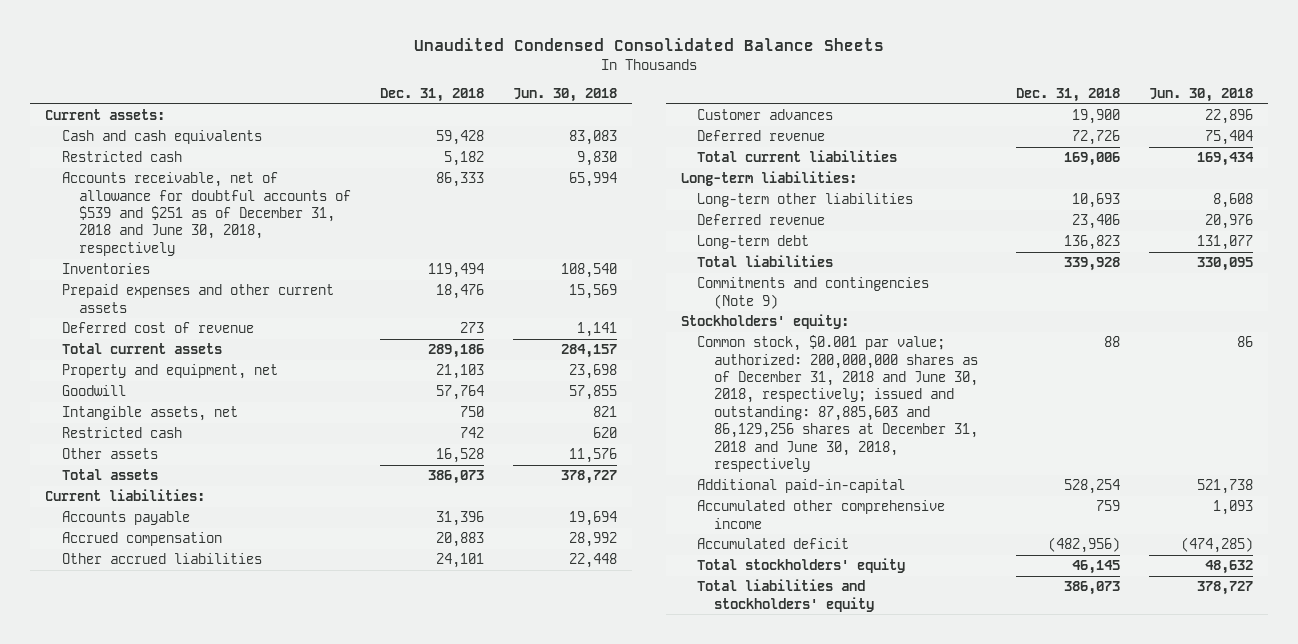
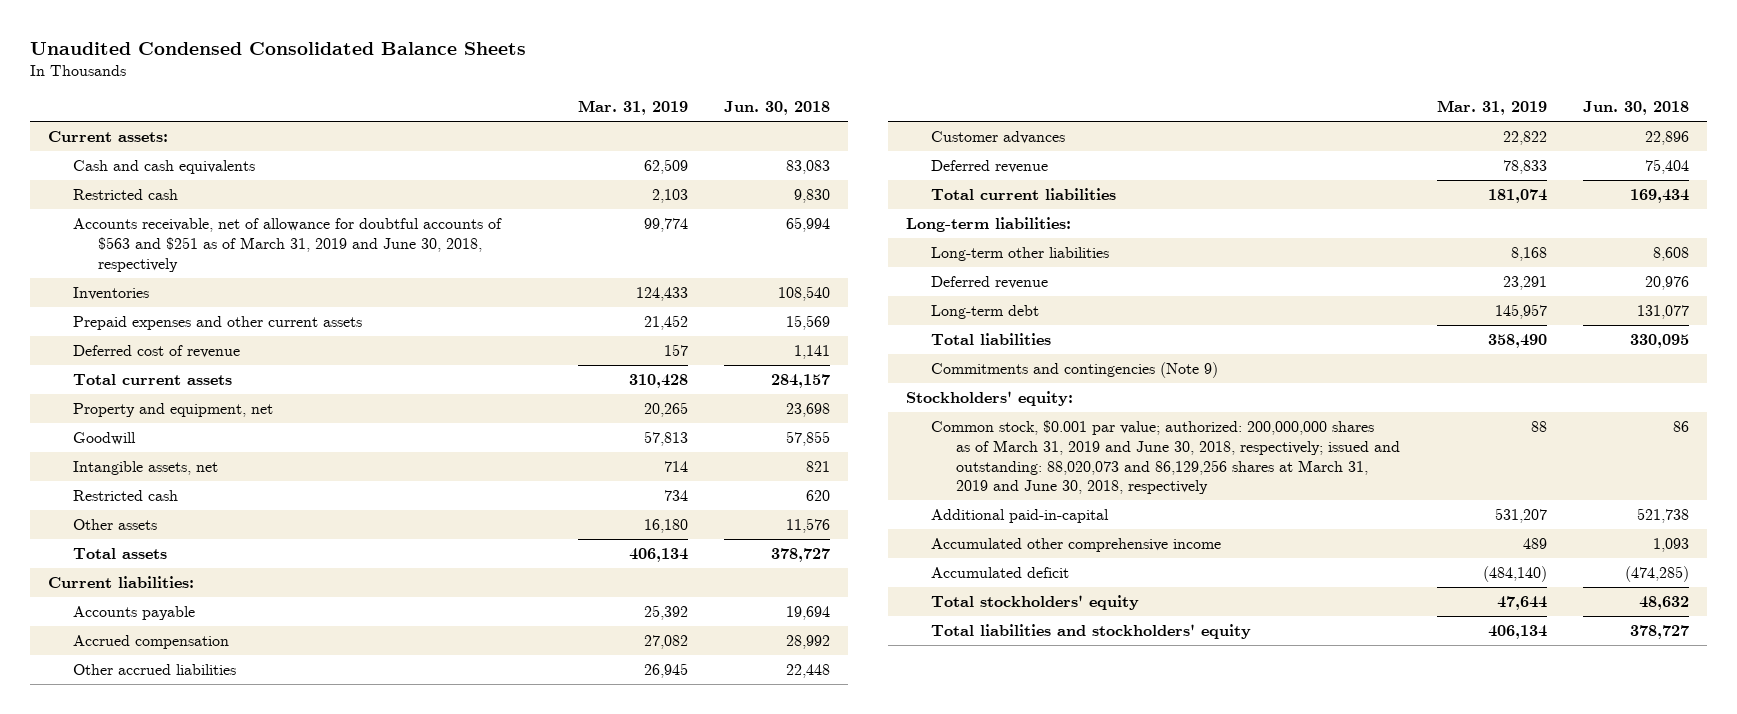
[380,88,485,103] Dec. 31, 2018 -> none
none -> [578,100,689,116] Mar. 31, 2019
[61,172,351,256] Accounts receivable, net of allowance for doubtful accounts of $539 and $251 as of December 31, 2018 and June 30, 2018, respectively -> [72,218,502,272] Accounts receivable, net of allowance for doubtful accounts of $563 and $251 as of March 31, 2019 and June 30, 2018, respectively
[697,335,979,473] Common stock, $0.001 par value; authorized: 200,000,000 shares as of December 31, 2018 and June 30, 2018, respectively; issued and outstanding: 87,885,603 and 86,129,256 shares at December 31, 2018 and June 30, 2018, respectively -> [931,420,1401,495] Common stock, $0.001 par value; authorized: 200,000,000 shares as of March 31, 2019 and June 30, 2018, respectively; issued and outstanding: 88,020,073 and 86,129,256 shares at March 31, 2019 and June 30, 2018, respectively

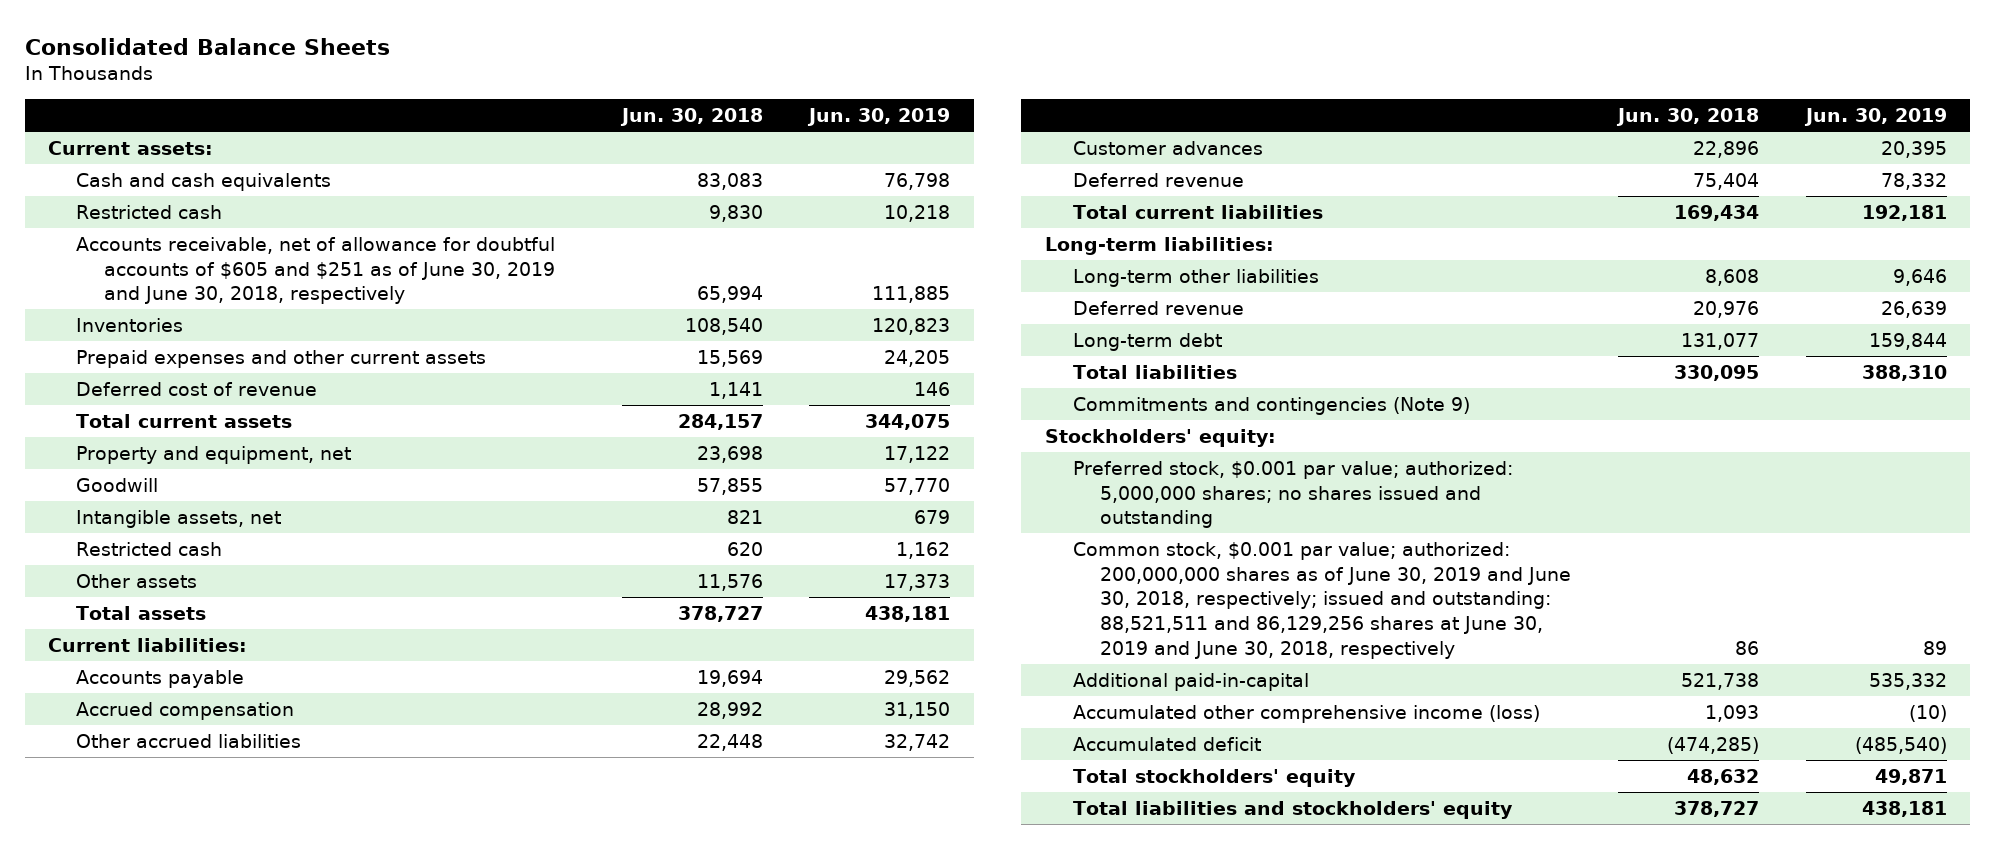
[29,41,526,55] Unaudited Condensed Consolidated Balance Sheets -> [24,37,390,55] Consolidated Balance Sheets
[578,100,689,116] Mar. 31, 2019 -> none
none -> [807,108,951,127] Jun. 30, 2019
[72,218,502,272] Accounts receivable, net of allowance for doubtful accounts of $563 and $251 as of March 31, 2019 and June 30, 2018, respectively -> [76,236,556,305] Accounts receivable, net of allowance for doubtful accounts of $605 and $251 as of June 30, 2019 and June 30, 2018, respectively
none -> [1072,460,1513,529] Preferred stock, $0.001 par value; authorized: 5,000,000 shares; no shares issued and outstanding
[931,420,1401,495] Common stock, $0.001 par value; authorized: 200,000,000 shares as of March 31, 2019 and June 30, 2018, respectively; issued and outstanding: 88,020,073 and 86,129,256 shares at March 31, 2019 and June 30, 2018, respectively -> [1072,541,1572,660] Common stock, $0.001 par value; authorized: 200,000,000 shares as of June 30, 2019 and June 30, 2018, respectively; issued and outstanding: 88,521,511 and 86,129,256 shares at June 30, 2019 and June 30, 2018, respectively
[931,538,1222,553] Accumulated other comprehensive income -> [1072,704,1540,723] Accumulated other comprehensive income (loss)

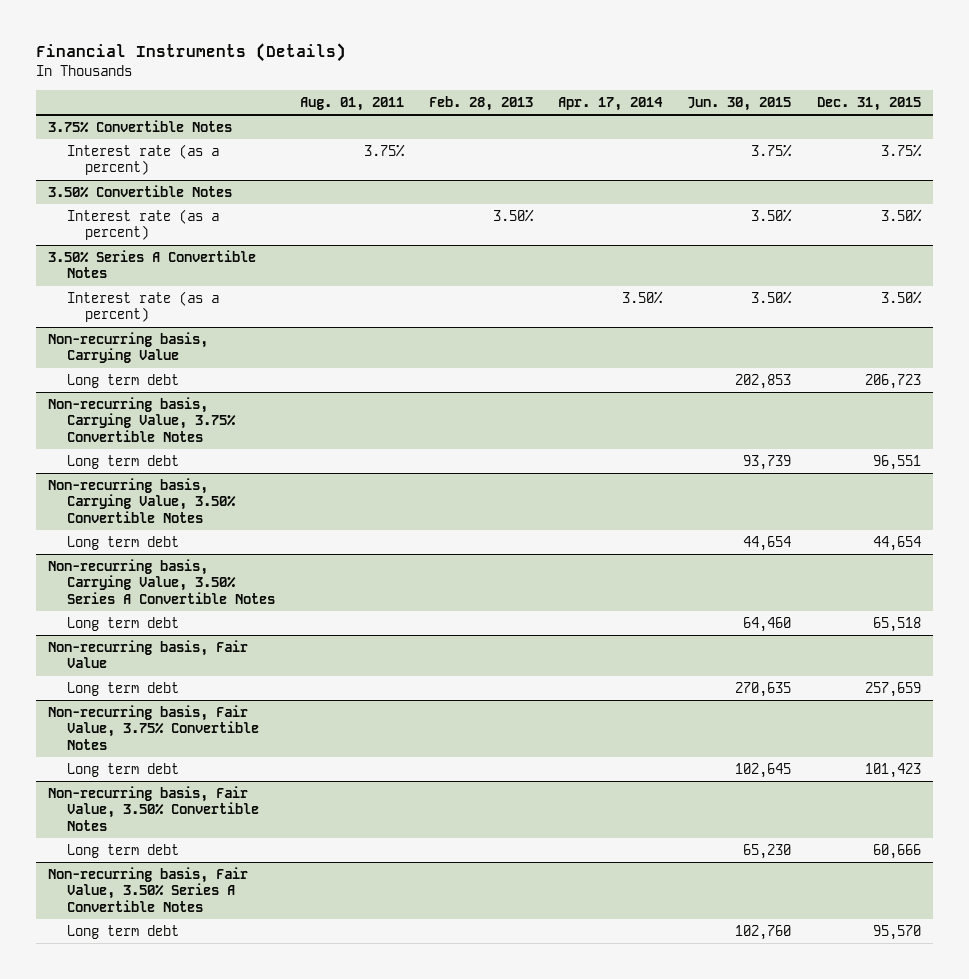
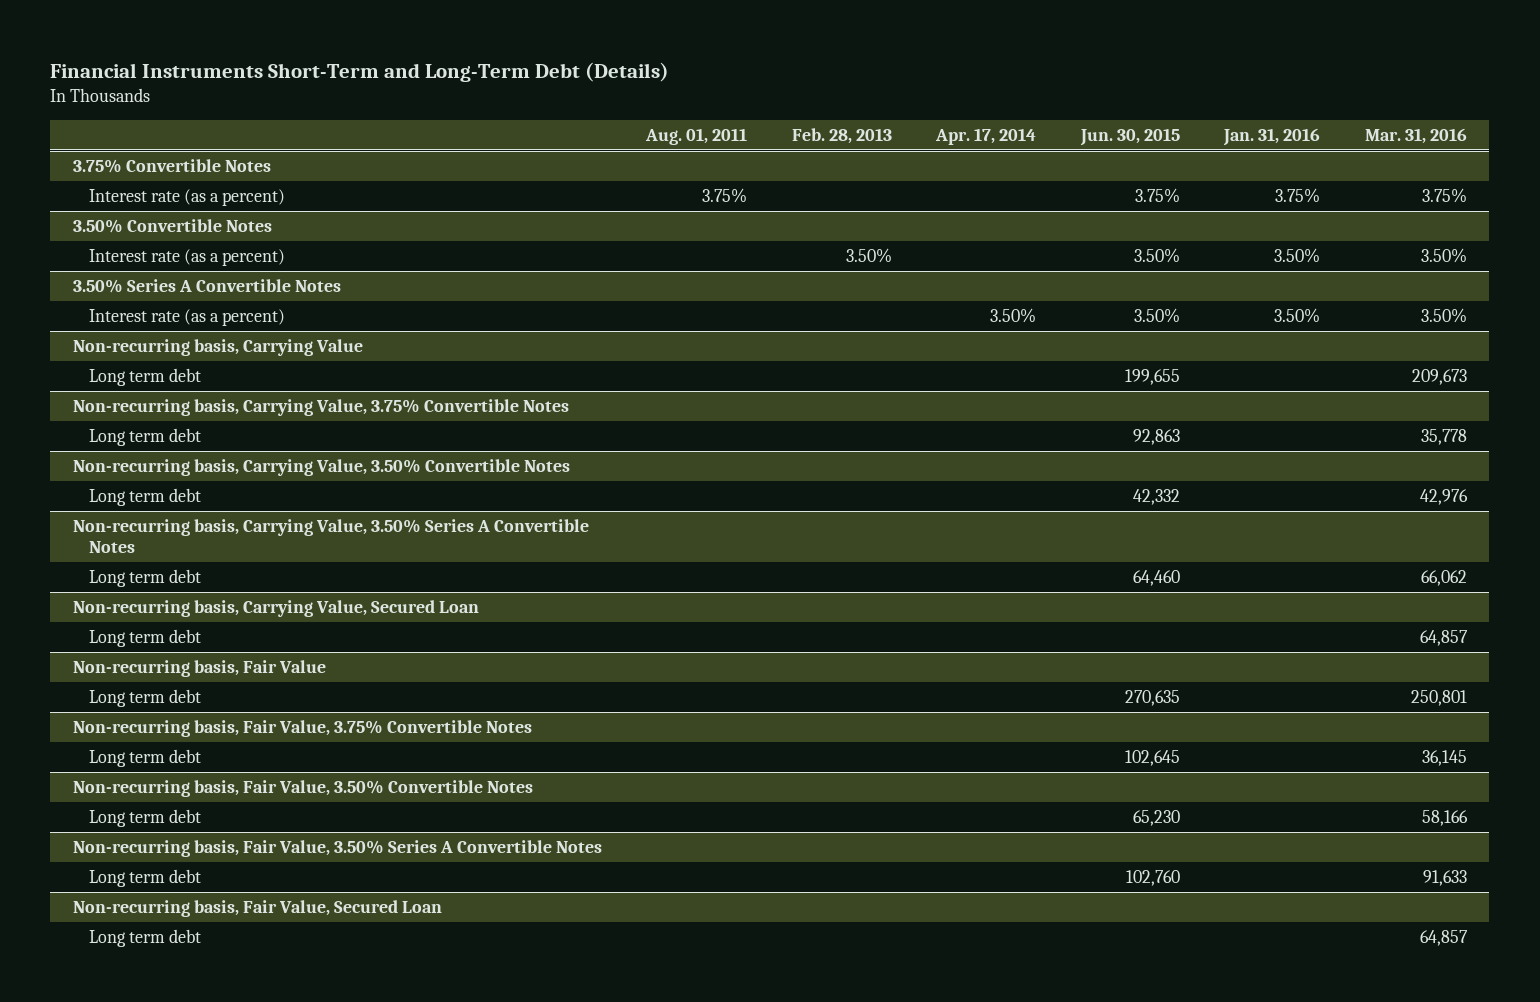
[35,43,346,63] Financial Instruments (Details) -> [50,61,670,82] Financial Instruments Short-Term and Long-Term Debt (Details)
[816,96,921,111] Dec. 31, 2015 -> none
none -> [1223,127,1321,146] Jan. 31, 2016
none -> [1364,127,1467,144] Mar. 31, 2016
[735,374,792,390] 202,853 -> [1124,369,1180,386] 199,655
[743,455,792,471] 93,739 -> [1132,429,1180,446] 92,863
[743,536,792,552] 44,654 -> [1132,489,1180,506] 42,332
none -> [72,600,479,618] Non-recurring basis, Carrying Value, Secured Loan
none -> [88,629,201,648] Long term debt
none -> [72,900,442,918] Non-recurring basis, Fair Value, Secured Loan
none -> [88,929,201,948] Long term debt

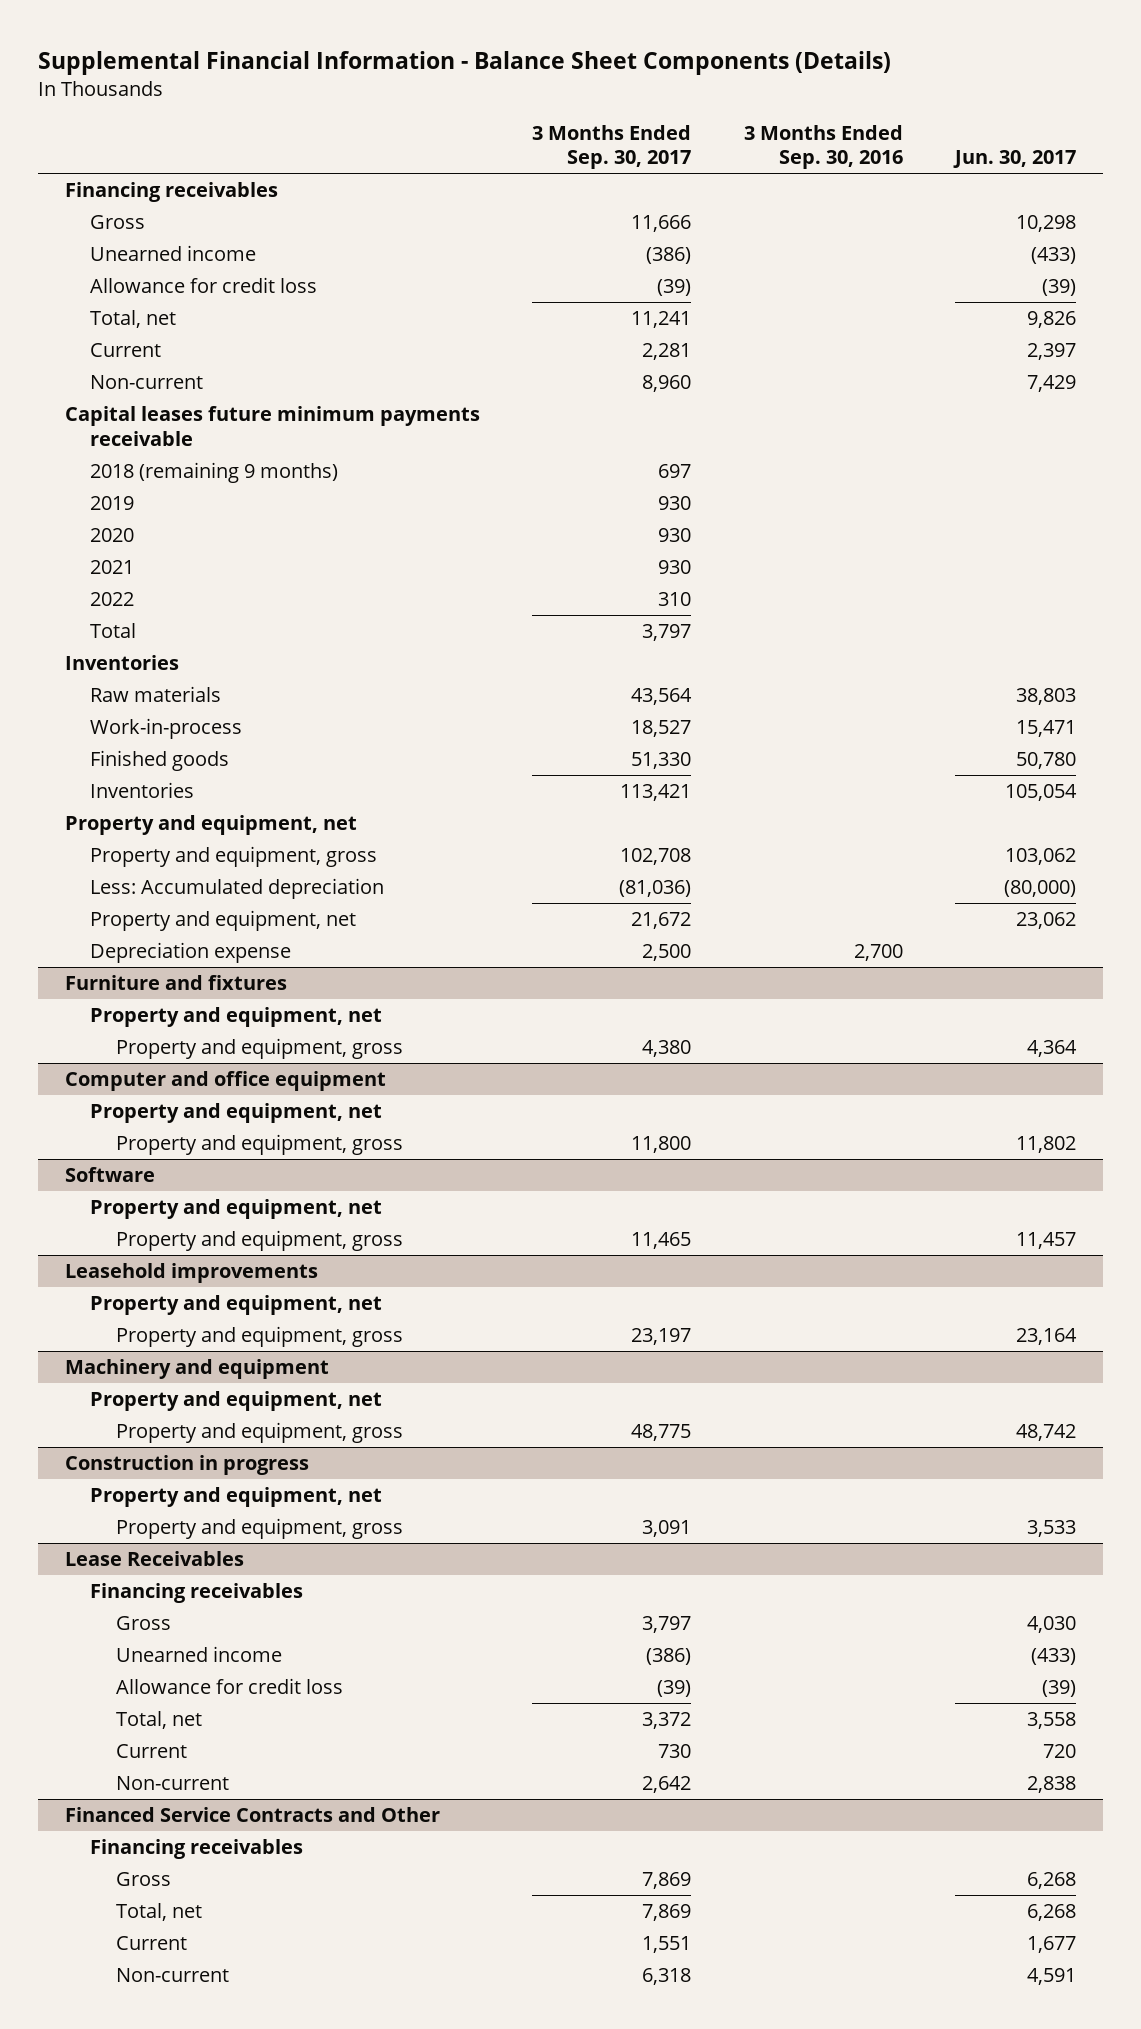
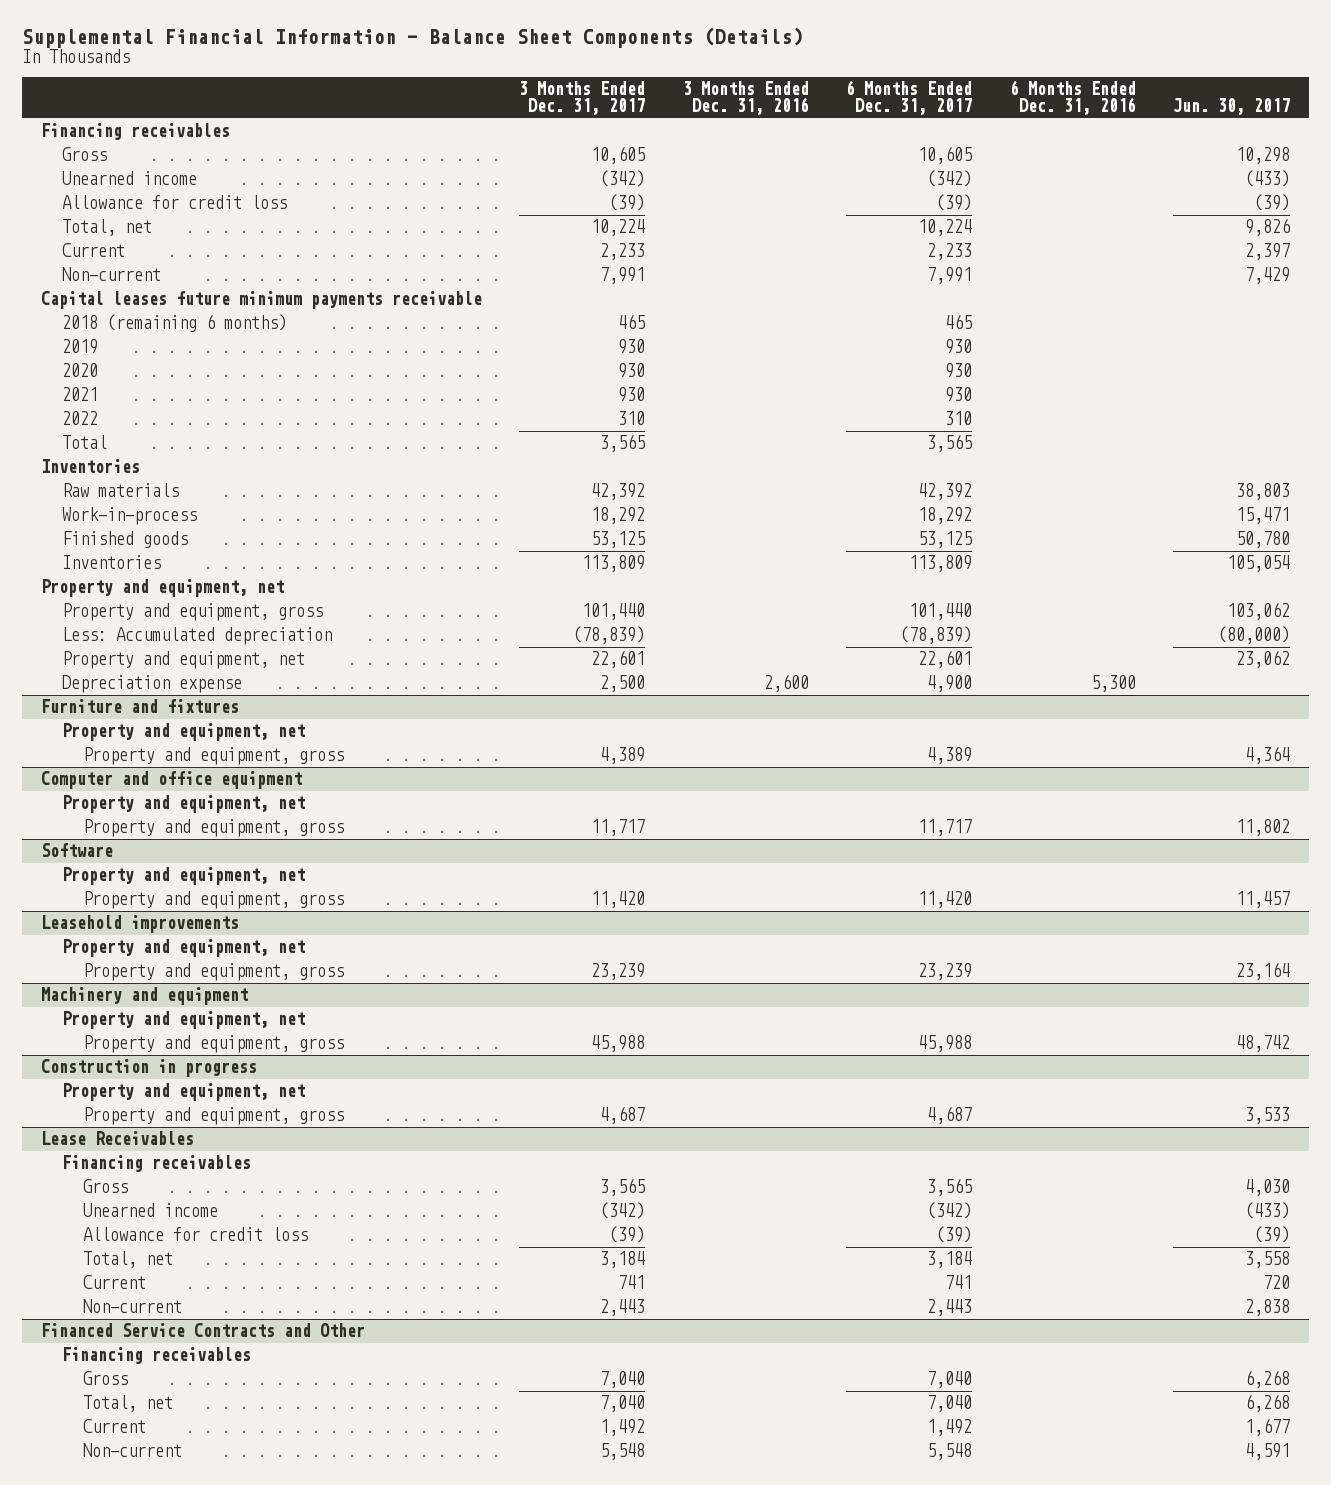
[532,124,692,170] 3 Months Ended Sep. 30, 2017 -> none
[743,124,903,170] 3 Months Ended Sep. 30, 2016 -> none
none -> [519,81,646,116] 3 Months Ended Dec. 31, 2017
none -> [682,81,809,116] 3 Months Ended Dec. 31, 2016
none -> [846,80,973,116] 6 Months Ended Dec. 31, 2017
none -> [1009,80,1136,116] 6 Months Ended Dec. 31, 2016
[90,462,339,484] 2018 (remaining 9 months) -> [61,314,287,333] 2018 (remaining 6 months)

